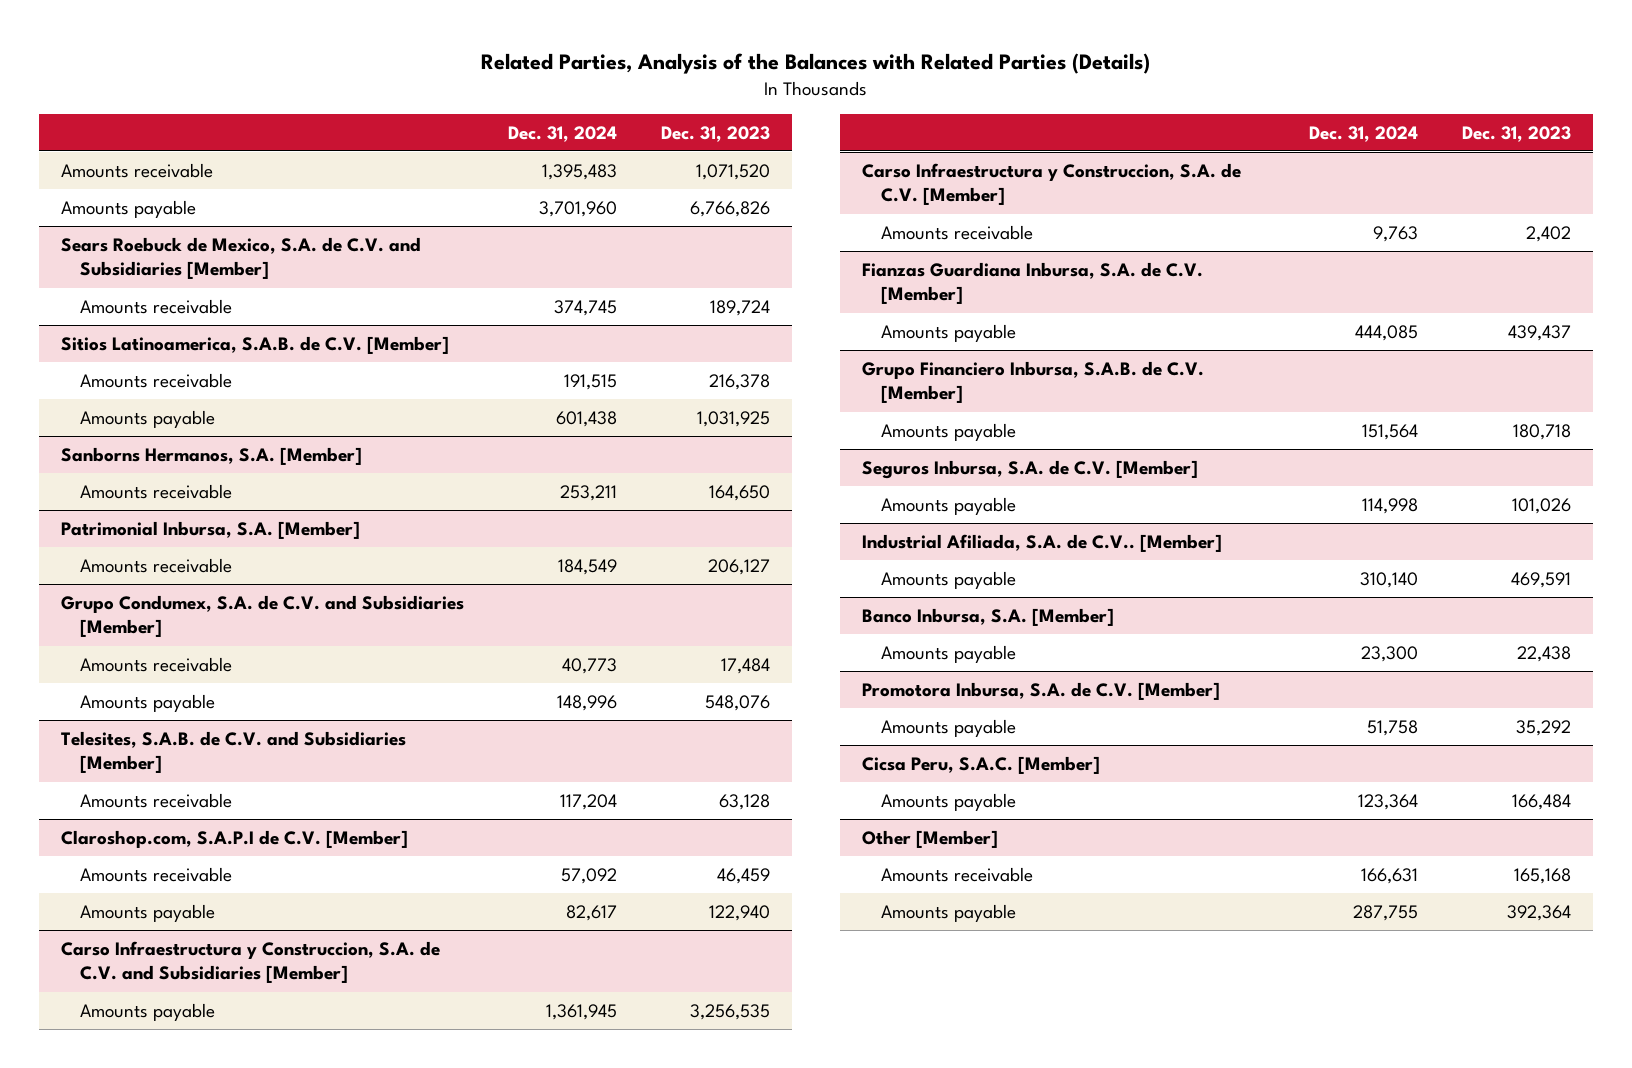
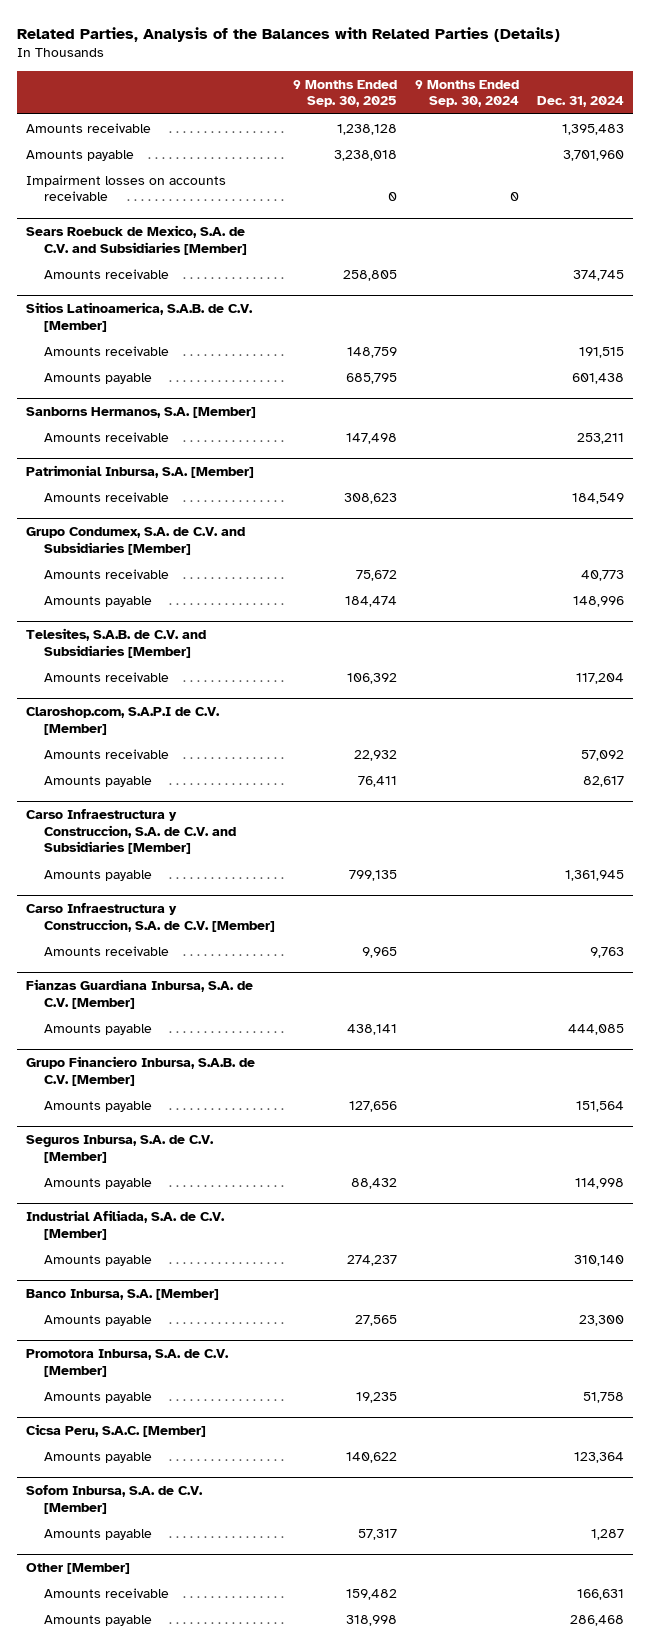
[661,125,771,142] Dec. 31, 2023 -> none
none -> [292,79,397,108] 9 Months Ended Sep. 30, 2025
none -> [414,79,519,108] 9 Months Ended Sep. 30, 2024
none -> [26,174,227,202] Impairment losses on accounts receivable
[861,533,1222,552] Industrial Afiliada, S.A. de C.V.. [Member] -> [26,1209,226,1240] Industrial Afiliada, S.A. de C.V. [Member]
none -> [26,1484,204,1514] Sofom Inbursa, S.A. de C.V. [Member]
none -> [43,1528,152,1540] Amounts payable
[1352,904,1418,921] 287,755 -> [569,1614,624,1626] 286,468

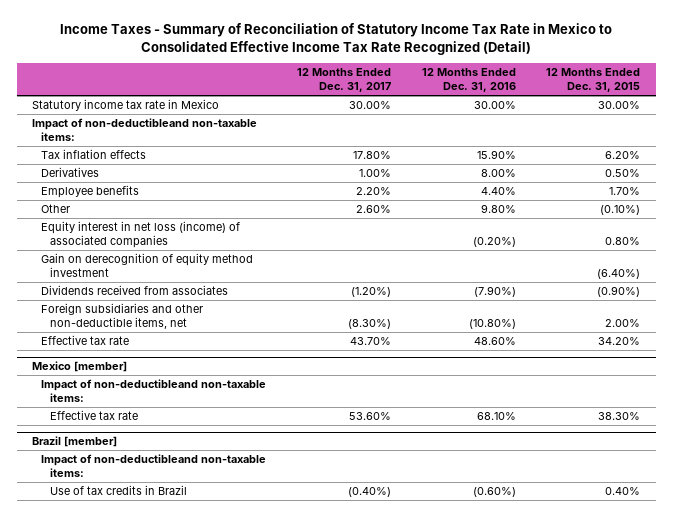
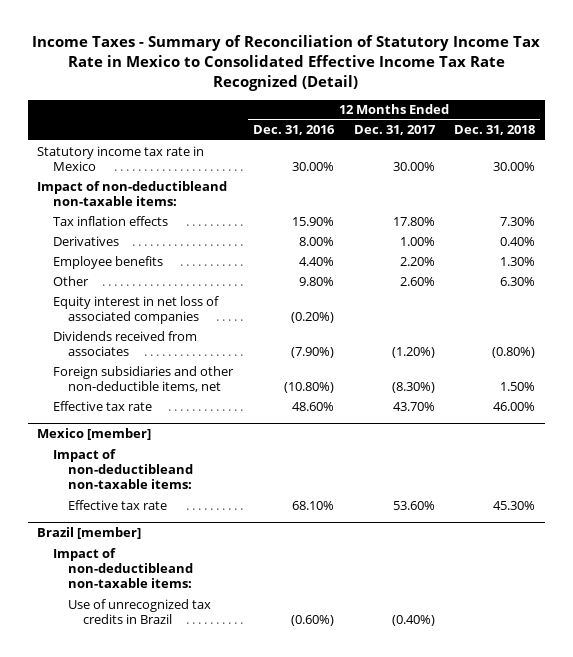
[546,68,641,93] 12 Months Ended Dec. 31, 2015 -> none
none -> [454,125,536,136] Dec. 31, 2018
[41,253,254,278] Gain on derecognition of equity method investment -> none
[41,221,241,249] Equity interest in net loss (income) of associated companies -> [52,295,219,324] Equity interest in net loss of associated companies
[49,485,187,496] Use of tax credits in Brazil -> [68,598,212,624] Use of unrecognized tax credits in Brazil

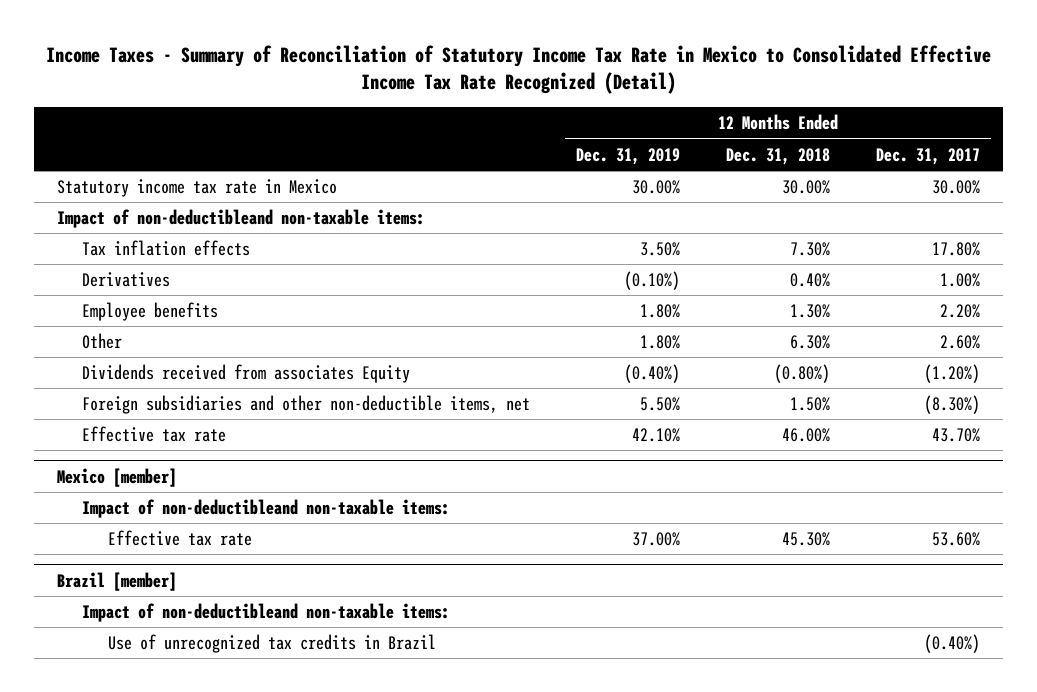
[252,125,335,136] Dec. 31, 2016 -> none
none -> [576,147,681,165] Dec. 31, 2019
[52,295,219,324] Equity interest in net loss of associated companies -> none
[52,330,197,356] Dividends received from associates -> [82,363,411,383] Dividends received from associates Equity

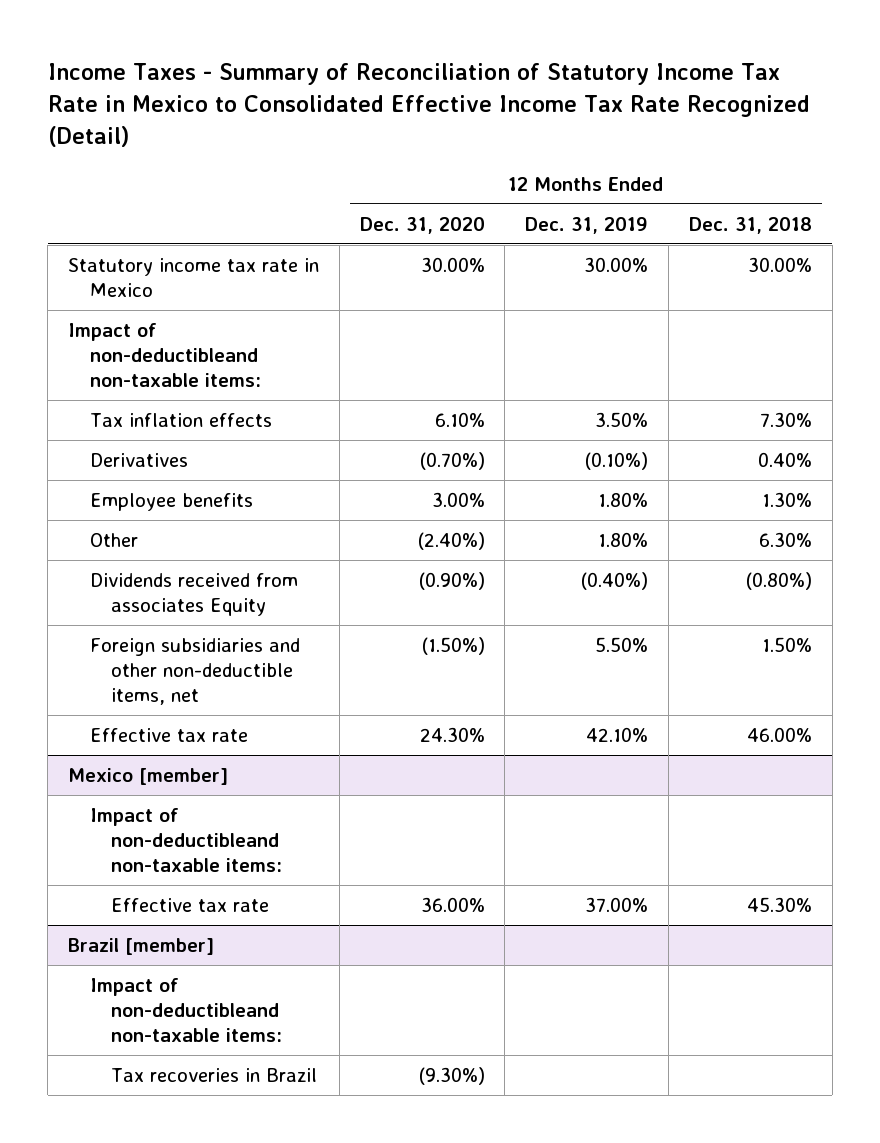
[876,147,981,165] Dec. 31, 2017 -> none
none -> [359,216,485,234] Dec. 31, 2020
[107,633,436,653] Use of unrecognized tax credits in Brazil -> [111,1067,318,1082] Tax recoveries in Brazil

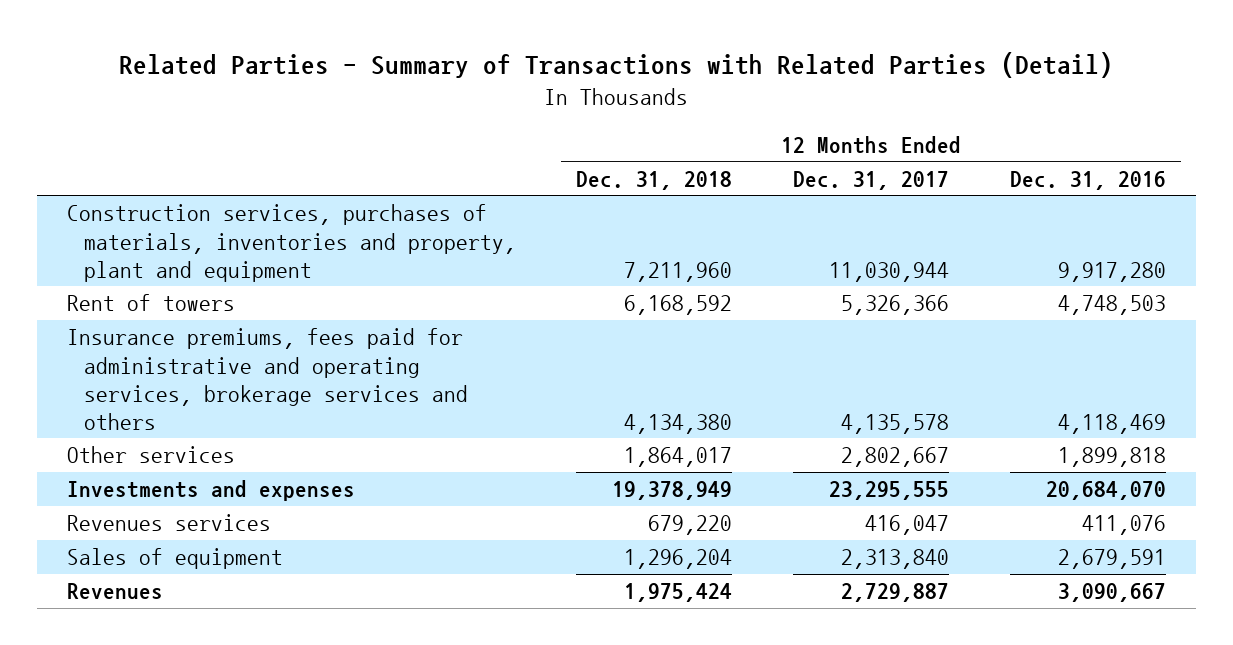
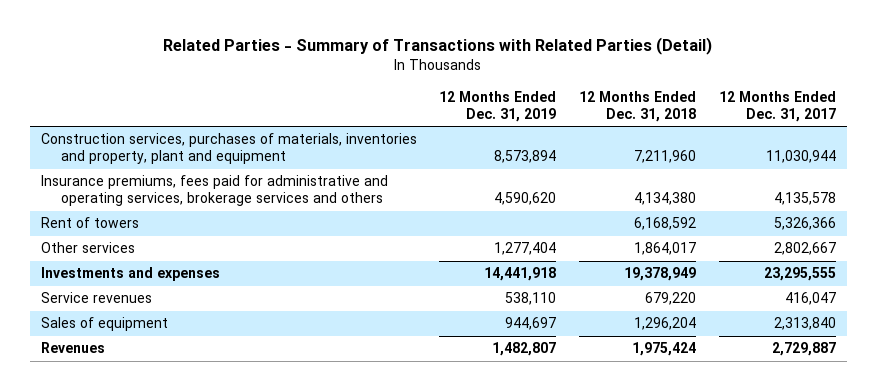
[1009,170,1166,190] Dec. 31, 2016 -> none
none -> [439,90,557,122] 12 Months Ended Dec. 31, 2019
[67,294,236,312] Rent of towers -> [40,217,139,229] Rent of towers
[67,514,272,532] Revenues services -> [40,292,152,304] Service revenues

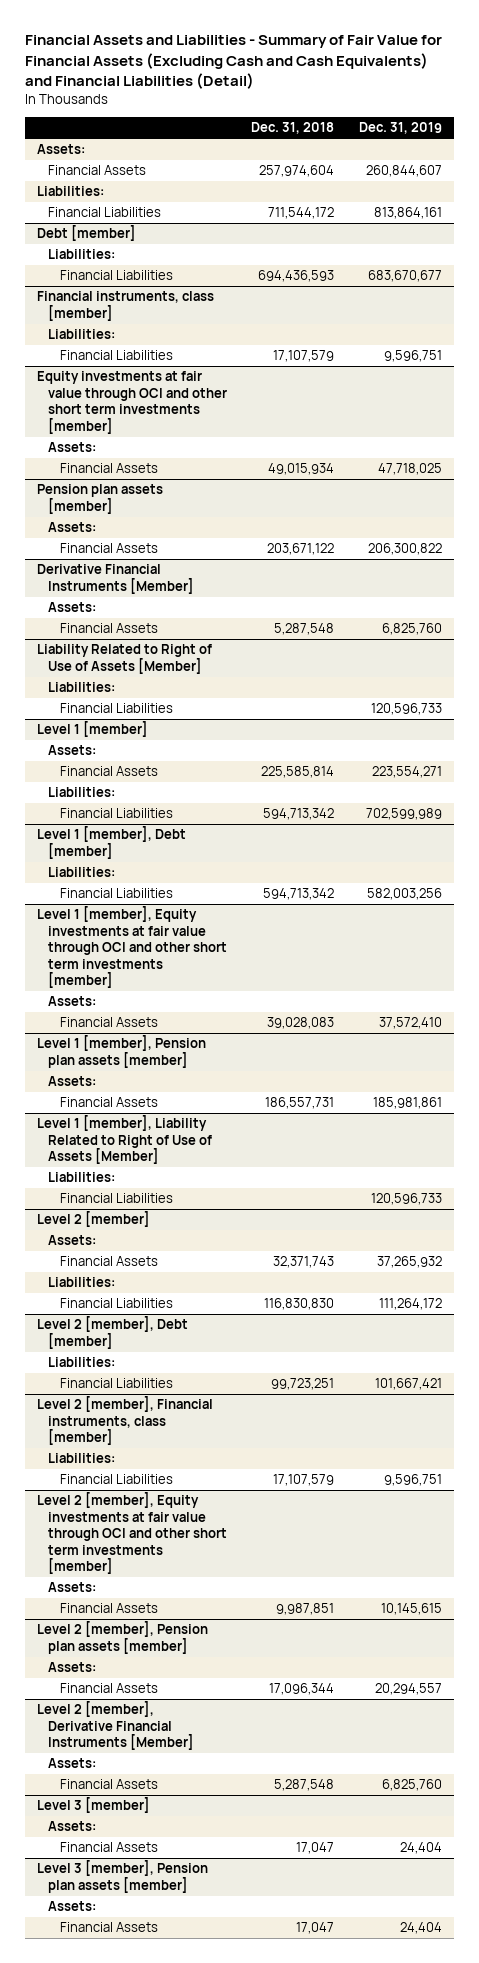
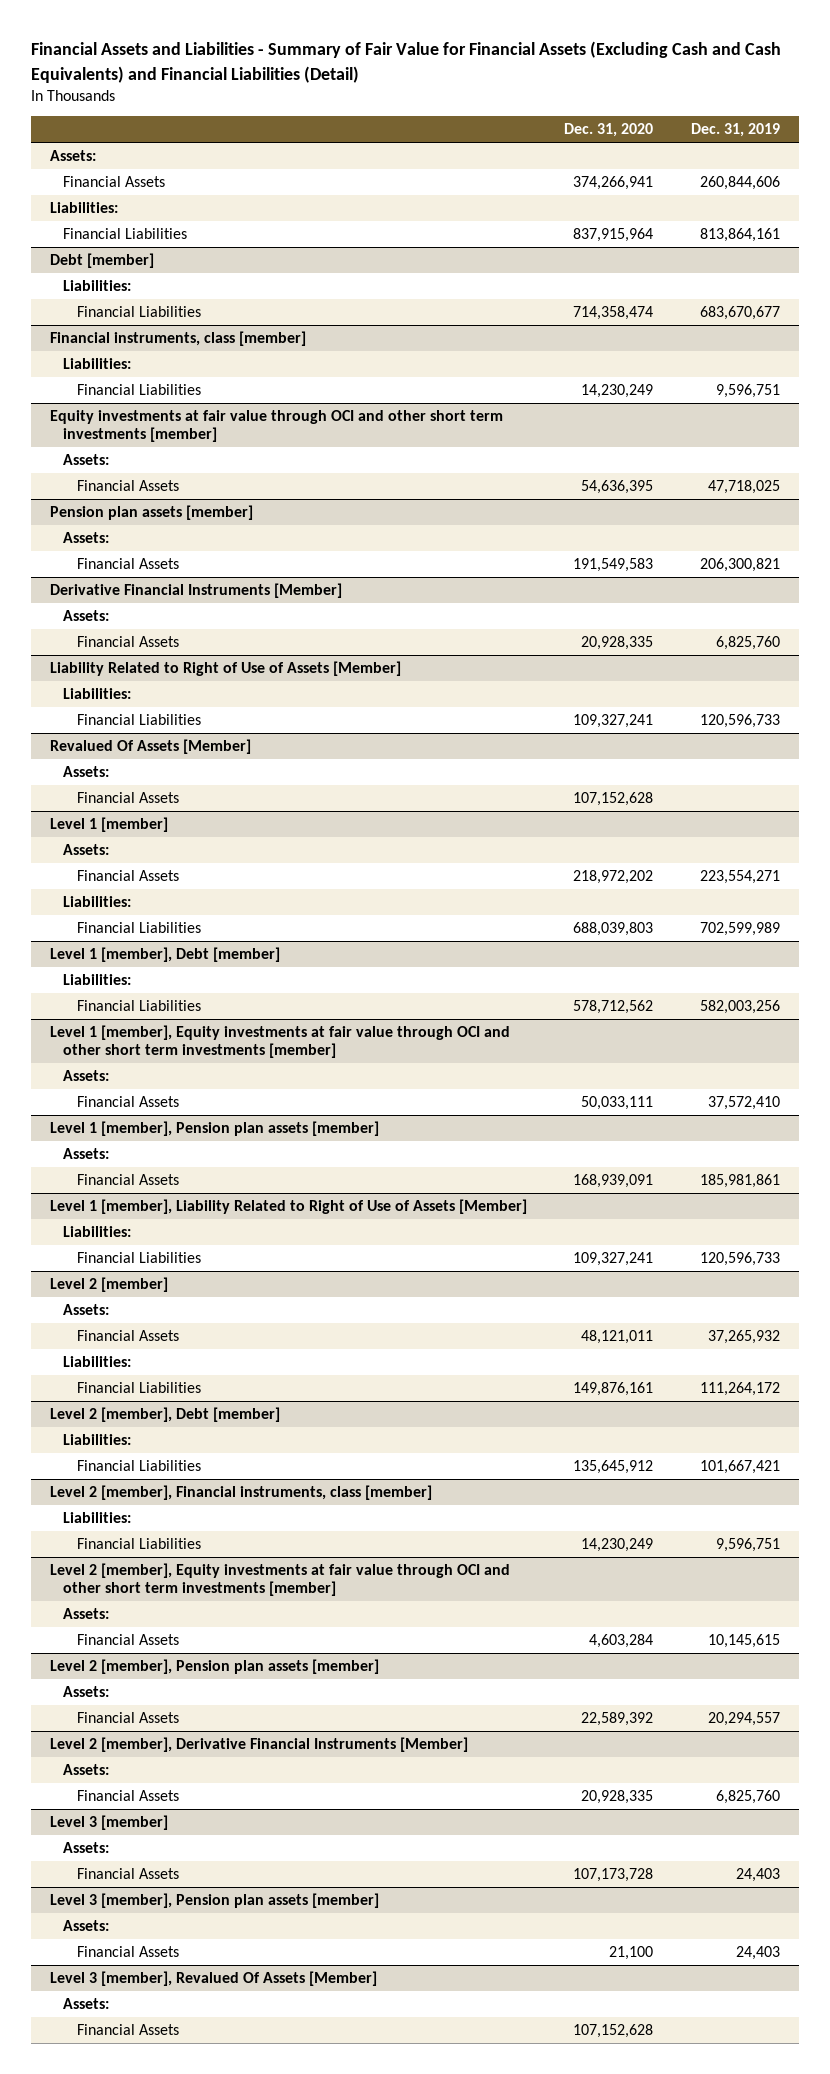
[251,122,335,135] Dec. 31, 2018 -> none
none -> [564,123,654,138] Dec. 31, 2020
[365,165,442,178] 260,844,607 -> [699,176,780,191] 260,844,606
[367,543,442,556] 206,300,822 -> [699,558,780,573] 206,300,821
none -> [49,739,251,755] Revalued Of Assets [Member]
none -> [63,766,110,778] Assets:
none -> [77,792,180,804] Financial Assets
[399,1842,442,1855] 24,404 -> [735,1868,780,1883] 24,403
[399,1922,442,1935] 24,404 -> [735,1946,780,1961] 24,403
none -> [49,1971,377,1987] Level 3 [member], Revalued Of Assets [Member]
none -> [63,1998,110,2010] Assets:
none -> [77,2024,180,2036] Financial Assets

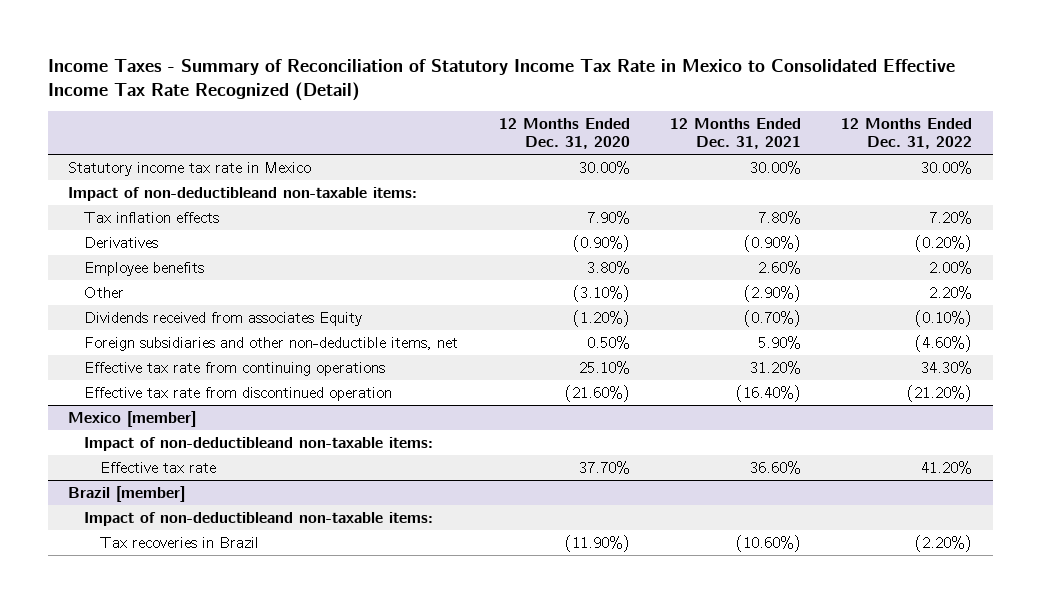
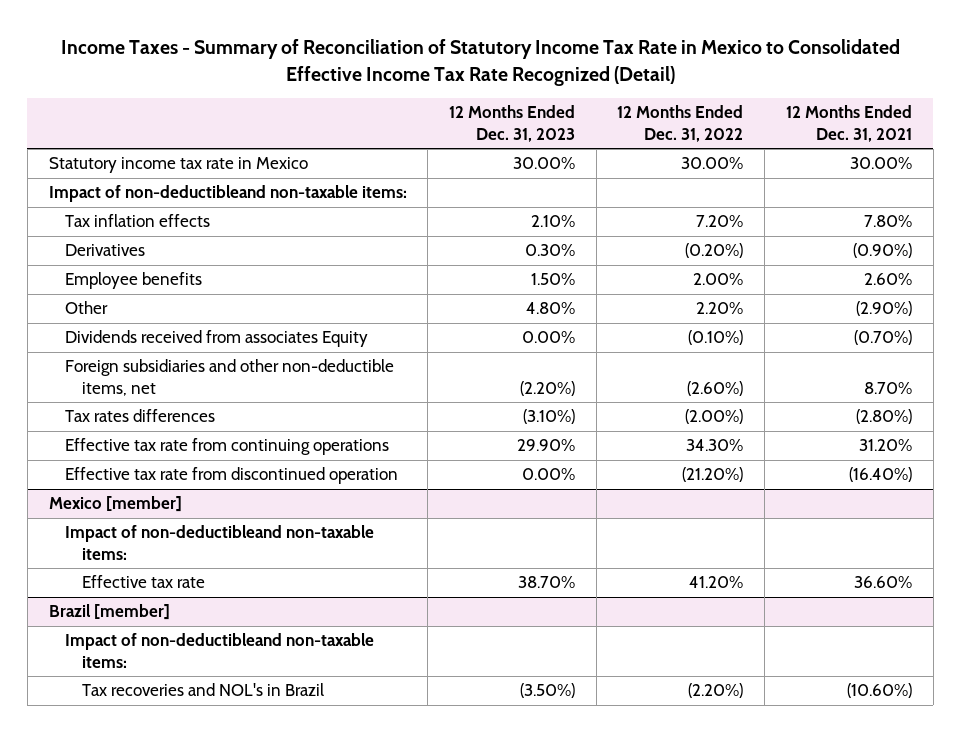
[498,118,630,149] 12 Months Ended Dec. 31, 2020 -> none
none -> [449,105,576,142] 12 Months Ended Dec. 31, 2023
[758,335,802,349] 5.90% -> [863,381,912,394] 8.70%
[915,334,973,352] (4.60%) -> [687,380,744,396] (2.60%)
none -> [65,409,216,423] Tax rates differences
[100,536,260,548] Tax recoveries in Brazil -> [82,683,325,697] Tax recoveries and NOL's in Brazil

